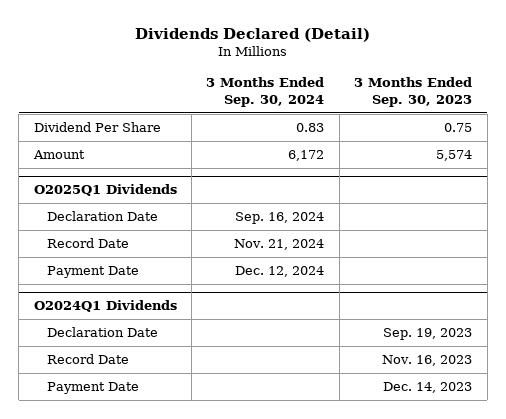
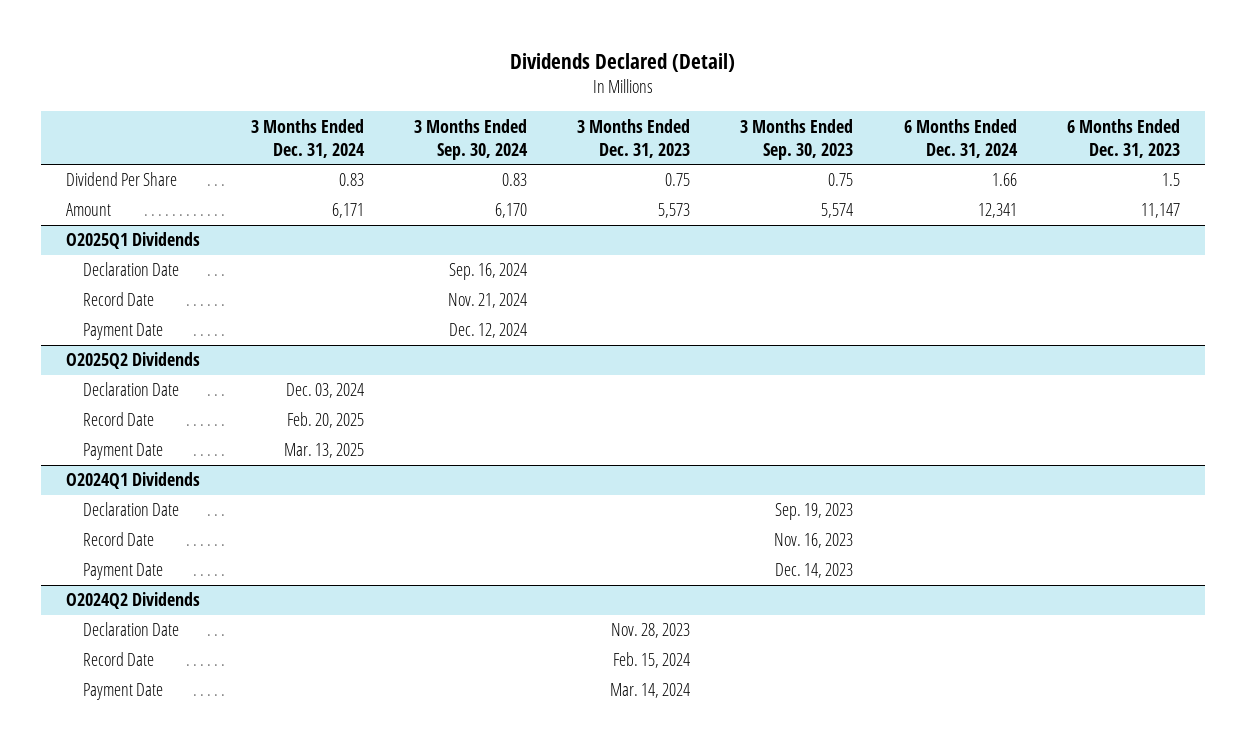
none -> [250,118,365,158] 3 Months Ended Dec. 31, 2024
none -> [577,118,691,158] 3 Months Ended Dec. 31, 2023
none -> [903,118,1018,158] 6 Months Ended Dec. 31, 2024
none -> [1067,118,1181,158] 6 Months Ended Dec. 31, 2023
[288,150,325,162] 6,172 -> [494,203,527,219] 6,170
none -> [66,352,201,370] O2025Q2 Dividends
none -> [82,382,179,397] Declaration Date
none -> [82,412,154,427] Record Date
none -> [82,443,163,461] Payment Date
none -> [66,592,201,610] O2024Q2 Dividends
none -> [82,622,179,637] Declaration Date
none -> [82,652,154,667] Record Date
none -> [82,683,163,701] Payment Date

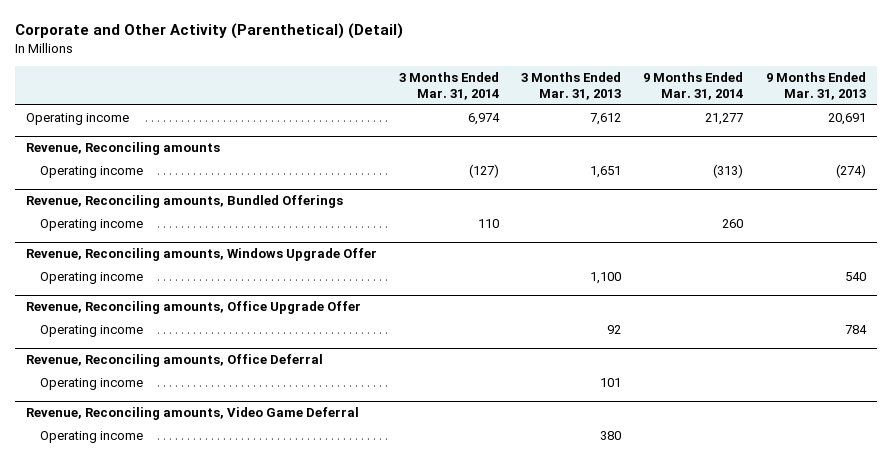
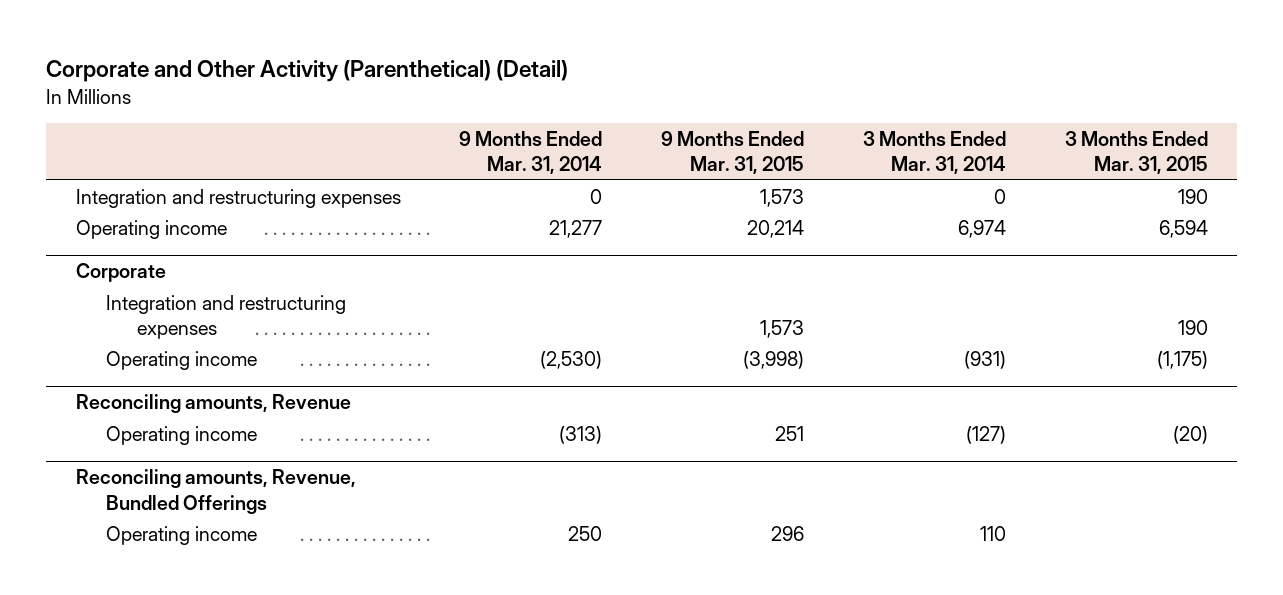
[521,71,622,101] 3 Months Ended Mar. 31, 2013 -> none
[765,71,866,101] 9 Months Ended Mar. 31, 2013 -> none
none -> [661,131,805,175] 9 Months Ended Mar. 31, 2015
none -> [1064,131,1208,175] 3 Months Ended Mar. 31, 2015
none -> [75,188,401,208] Integration and restructuring expenses
none -> [75,263,166,283] Corporate
none -> [106,294,347,340] Integration and restructuring expenses
none -> [106,350,258,370] Operating income
[25,142,220,156] Revenue, Reconciling amounts -> [75,394,351,414] Reconciling amounts, Revenue
[25,248,377,262] Revenue, Reconciling amounts, Windows Upgrade Offer -> none
[39,271,143,284] Operating income -> none
[25,301,361,315] Revenue, Reconciling amounts, Office Upgrade Offer -> none
[39,324,143,337] Operating income -> none
[25,354,323,368] Revenue, Reconciling amounts, Office Deferral -> none
[39,377,143,390] Operating income -> none
[25,407,359,421] Revenue, Reconciling amounts, Video Game Deferral -> none
[39,430,143,443] Operating income -> none
[25,195,343,209] Revenue, Reconciling amounts, Bundled Offerings -> [75,469,356,514] Reconciling amounts, Revenue, Bundled Offerings
[722,218,744,228] 260 -> [568,525,603,541] 250

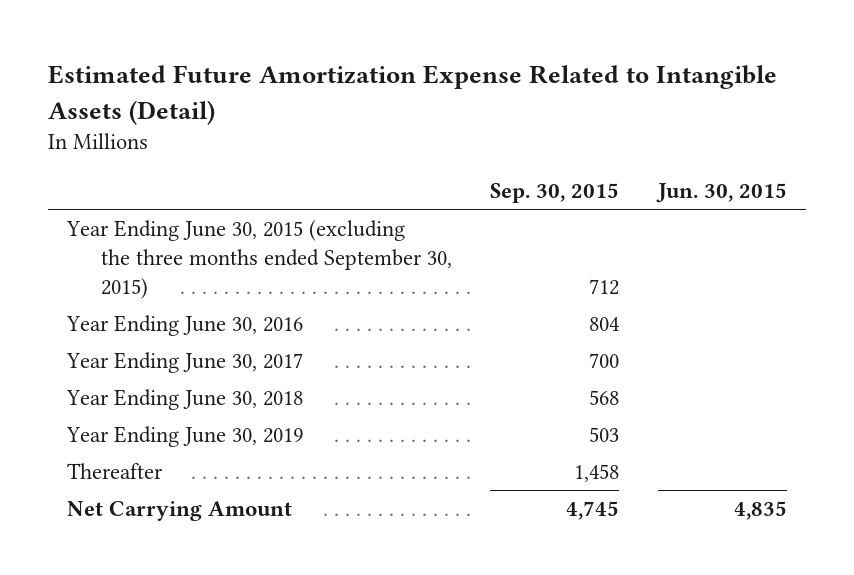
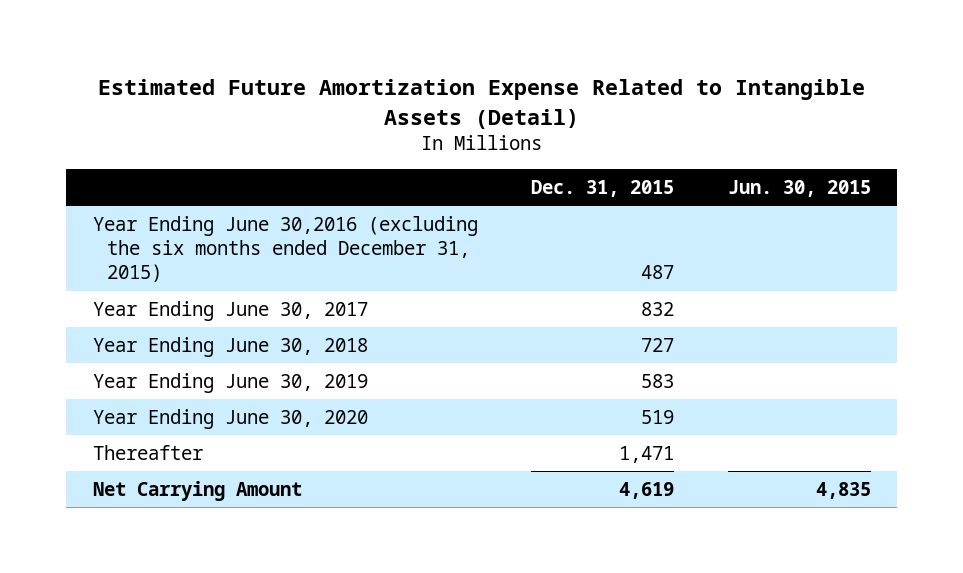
[490,182,620,203] Sep. 30, 2015 -> none
none -> [531,180,675,198] Dec. 31, 2015
[66,314,304,336] Year Ending June 30, 2016 -> none
[66,219,452,299] Year Ending June 30, 2015 (excluding the three months ended September 30, 2015) -> [92,216,478,283] Year Ending June 30,2016 (excluding the six months ended December 31, 2015)
none -> [92,409,368,430] Year Ending June 30, 2020

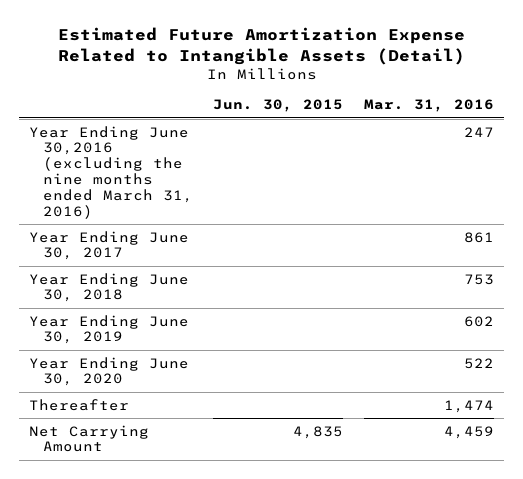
[531,180,675,198] Dec. 31, 2015 -> none
none -> [363,99,494,113] Mar. 31, 2016
[92,216,478,283] Year Ending June 30,2016 (excluding the six months ended December 31, 2015) -> [29,125,193,220] Year Ending June 30,2016 (excluding the nine months ended March 31, 2016)

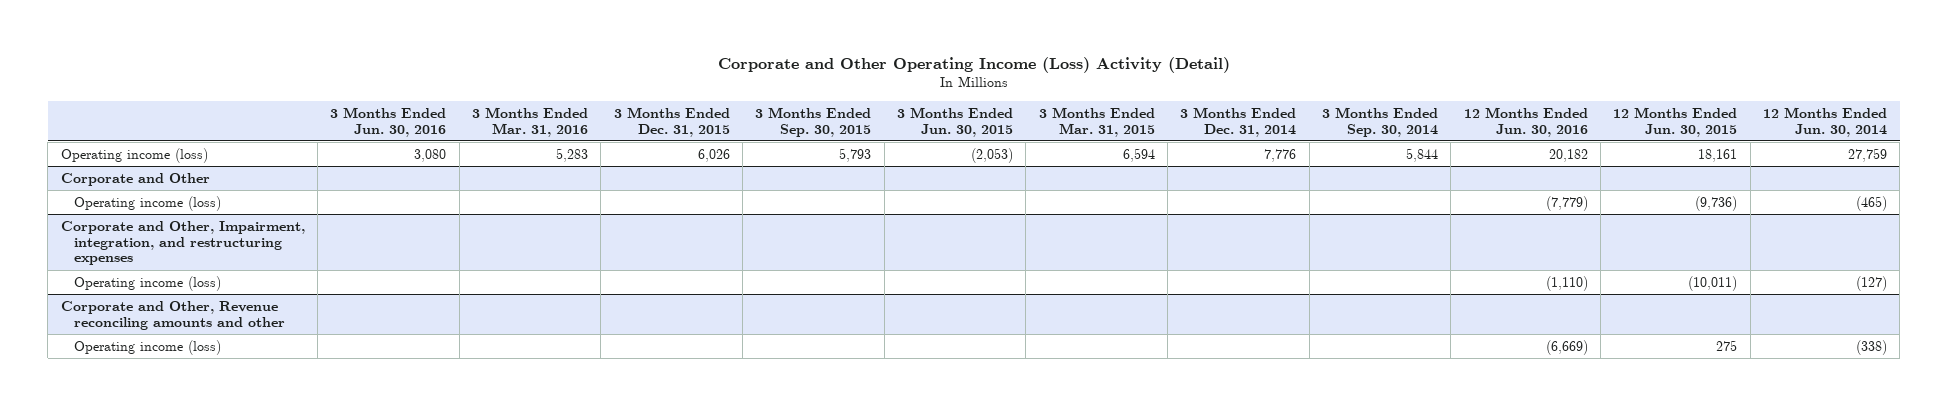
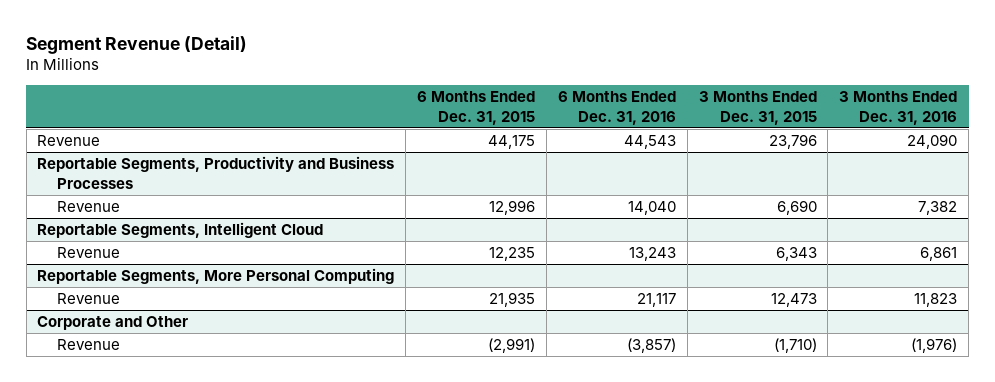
[717,56,1230,73] Corporate and Other Operating Income (Loss) Activity (Detail) -> [26,35,248,54] Segment Revenue (Detail)
[330,106,447,137] 3 Months Ended Jun. 30, 2016 -> none
[471,106,588,137] 3 Months Ended Mar. 31, 2016 -> none
[755,106,872,137] 3 Months Ended Sep. 30, 2015 -> none
[896,106,1013,137] 3 Months Ended Jun. 30, 2015 -> none
[1038,106,1155,137] 3 Months Ended Mar. 31, 2015 -> none
[1180,106,1297,137] 3 Months Ended Dec. 31, 2014 -> none
[1322,106,1439,137] 3 Months Ended Sep. 30, 2014 -> none
[1463,106,1588,137] 12 Months Ended Jun. 30, 2016 -> none
[1613,106,1738,137] 12 Months Ended Jun. 30, 2015 -> none
[1763,106,1888,137] 12 Months Ended Jun. 30, 2014 -> none
none -> [417,91,536,125] 6 Months Ended Dec. 31, 2015
none -> [557,91,676,125] 6 Months Ended Dec. 31, 2016
none -> [839,91,958,125] 3 Months Ended Dec. 31, 2016
[60,147,208,163] Operating income (loss) -> none
none -> [37,135,101,147] Revenue
none -> [37,156,395,189] Reportable Segments, Productivity and Business Processes
none -> [57,201,121,213] Revenue
none -> [37,222,324,239] Reportable Segments, Intelligent Cloud
none -> [57,247,121,259] Revenue
none -> [37,268,395,285] Reportable Segments, More Personal Computing
none -> [57,293,121,305] Revenue
[73,195,221,211] Operating income (loss) -> none
[60,220,305,266] Corporate and Other, Impairment, integration, and restructuring expenses -> none
[73,275,221,291] Operating income (loss) -> none
[60,300,285,330] Corporate and Other, Revenue reconciling amounts and other -> none
[73,339,221,355] Operating income (loss) -> none
none -> [57,339,121,351] Revenue

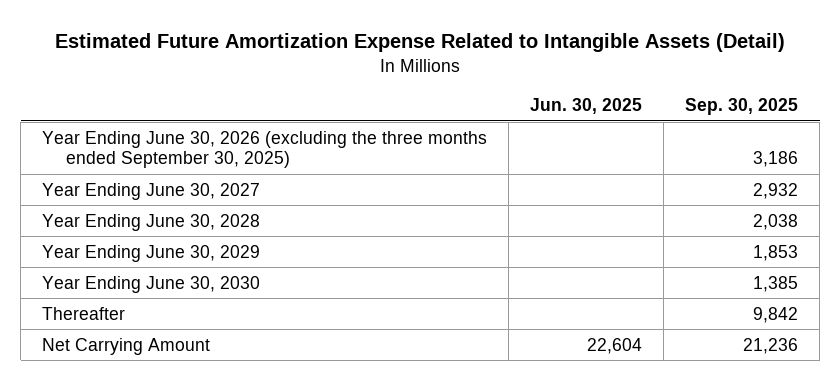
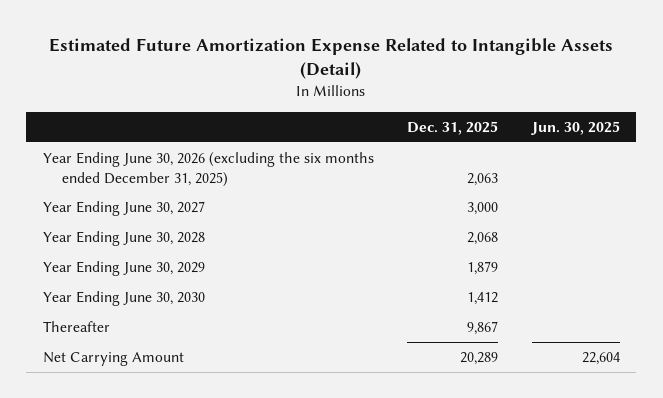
[685,98,799,116] Sep. 30, 2025 -> none
none -> [407,120,499,135] Dec. 31, 2025
[42,130,488,169] Year Ending June 30, 2026 (excluding the three months ended September 30, 2025) -> [42,151,374,187] Year Ending June 30, 2026 (excluding the six months ended December 31, 2025)

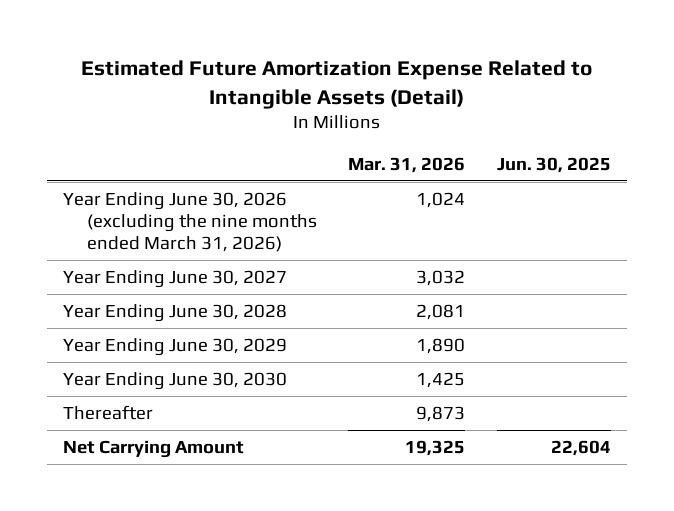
[407,120,499,135] Dec. 31, 2025 -> none
none -> [348,156,466,173] Mar. 31, 2026
[42,151,374,187] Year Ending June 30, 2026 (excluding the six months ended December 31, 2025) -> [62,191,317,252] Year Ending June 30, 2026 (excluding the nine months ended March 31, 2026)

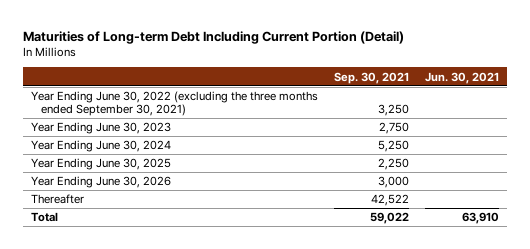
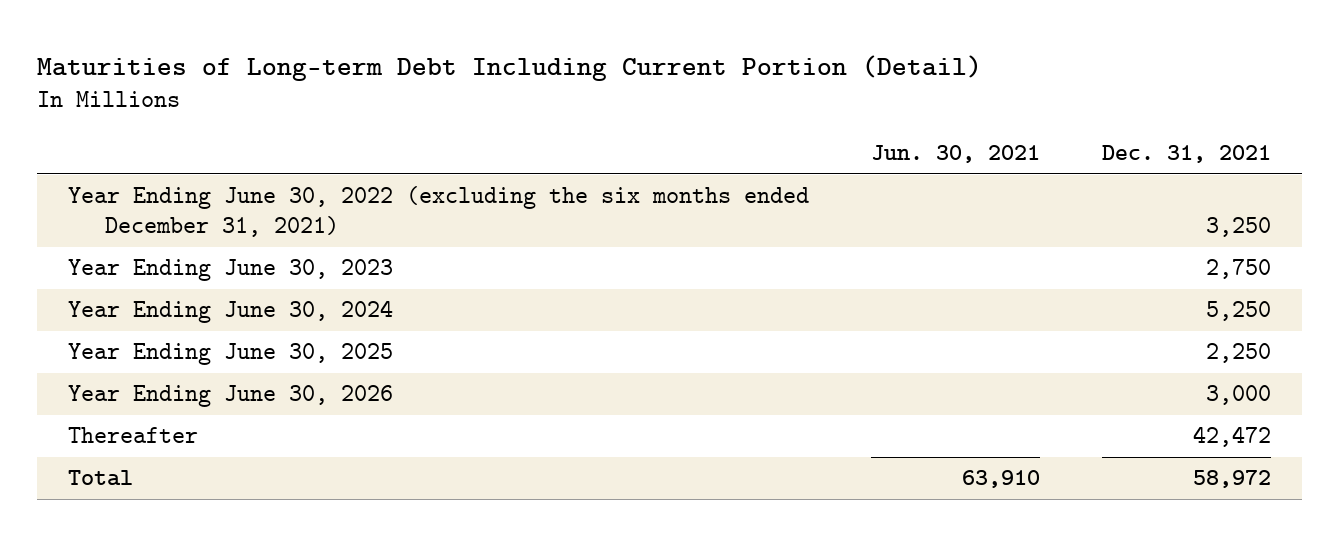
[333,71,409,84] Sep. 30, 2021 -> none
none -> [1102,145,1272,164] Dec. 31, 2021
[31,91,319,117] Year Ending June 30, 2022 (excluding the three months ended September 30, 2021) -> [68,186,810,238] Year Ending June 30, 2022 (excluding the six months ended December 31, 2021)

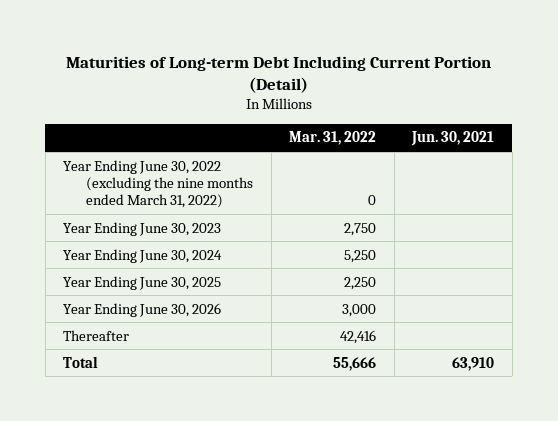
[1102,145,1272,164] Dec. 31, 2021 -> none
none -> [289,131,377,146] Mar. 31, 2022
[68,186,810,238] Year Ending June 30, 2022 (excluding the six months ended December 31, 2021) -> [63,159,254,208] Year Ending June 30, 2022 (excluding the nine months ended March 31, 2022)

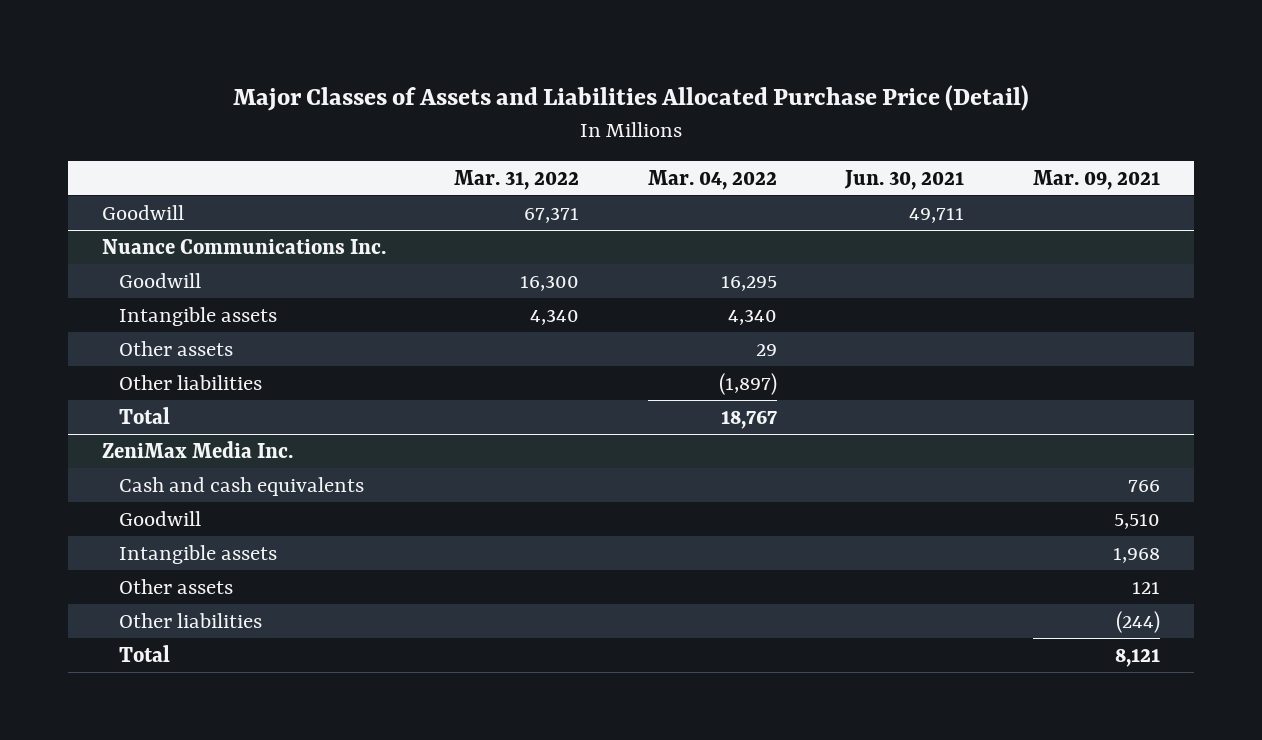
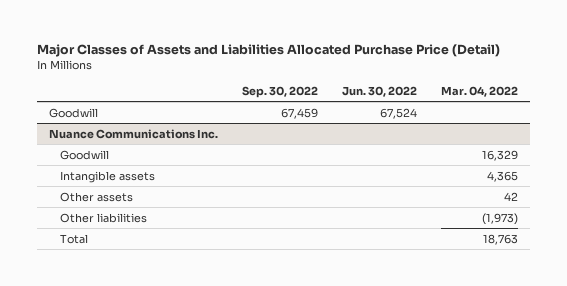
[454,169,580,190] Mar. 31, 2022 -> none
[844,169,965,190] Jun. 30, 2021 -> none
[1033,169,1161,190] Mar. 09, 2021 -> none
none -> [242,85,319,98] Sep. 30, 2022
none -> [342,85,418,97] Jun. 30, 2022
[101,440,293,458] ZeniMax Media Inc. -> none
[119,476,365,496] Cash and cash equivalents -> none
[119,510,202,526] Goodwill -> none
[119,544,278,564] Intangible assets -> none
[119,578,234,594] Other assets -> none
[119,612,263,628] Other liabilities -> none
[119,644,171,662] Total -> none
[720,275,777,291] 16,295 -> [482,149,519,161] 16,329
[727,308,777,325] 4,340 -> [487,170,519,182] 4,365
[755,343,777,356] 29 -> [504,191,519,201] 42
[718,372,777,395] (1,897) -> [482,212,519,225] (1,973)
[720,409,777,429] 18,767 -> [483,233,519,245] 18,763

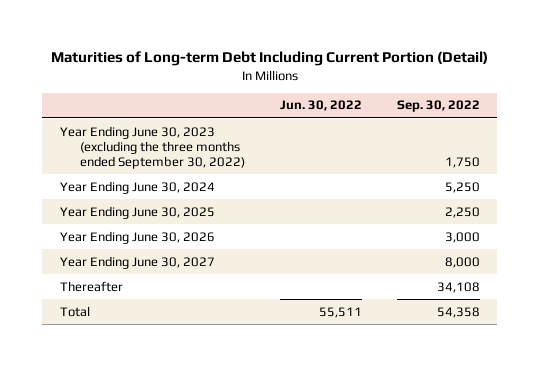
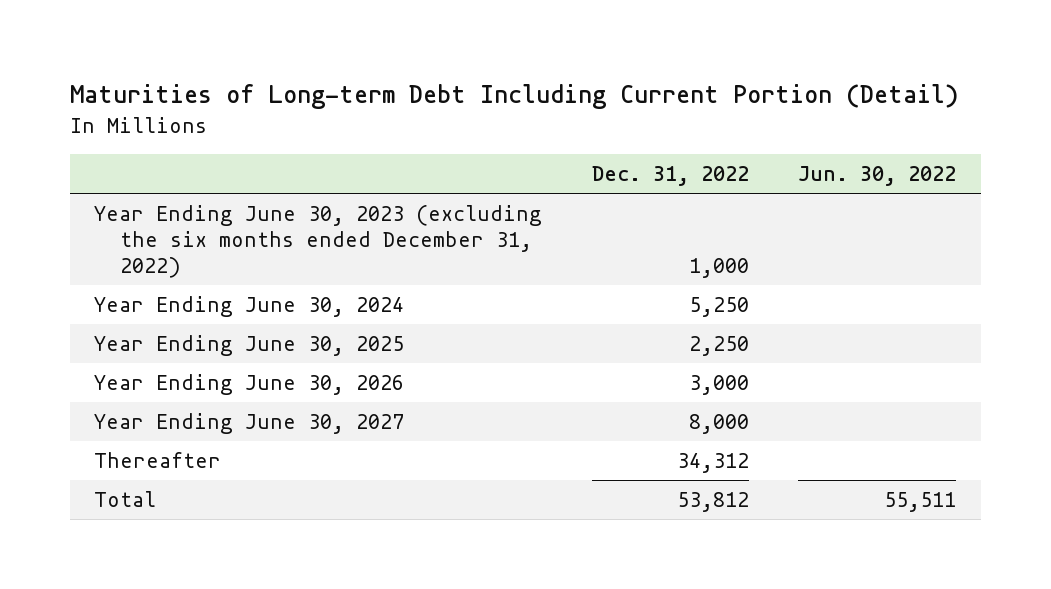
[396,100,480,113] Sep. 30, 2022 -> none
none -> [591,166,749,187] Dec. 31, 2022
[59,125,246,169] Year Ending June 30, 2023 (excluding the three months ended September 30, 2022) -> [94,204,543,278] Year Ending June 30, 2023 (excluding the six months ended December 31, 2022)

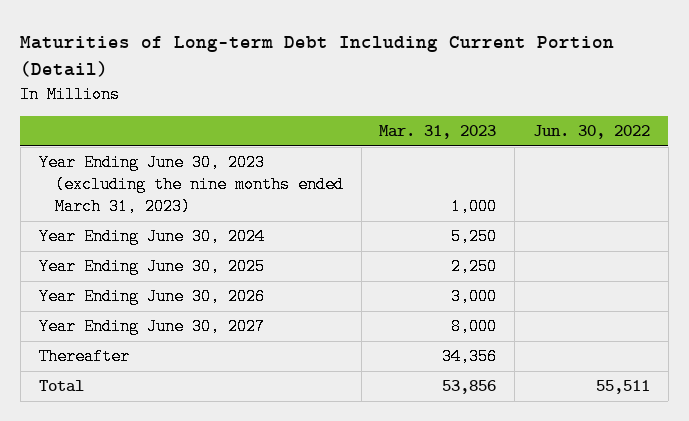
[591,166,749,187] Dec. 31, 2022 -> none
none -> [379,125,497,140] Mar. 31, 2023
[94,204,543,278] Year Ending June 30, 2023 (excluding the six months ended December 31, 2022) -> [38,154,344,216] Year Ending June 30, 2023 (excluding the nine months ended March 31, 2023)

